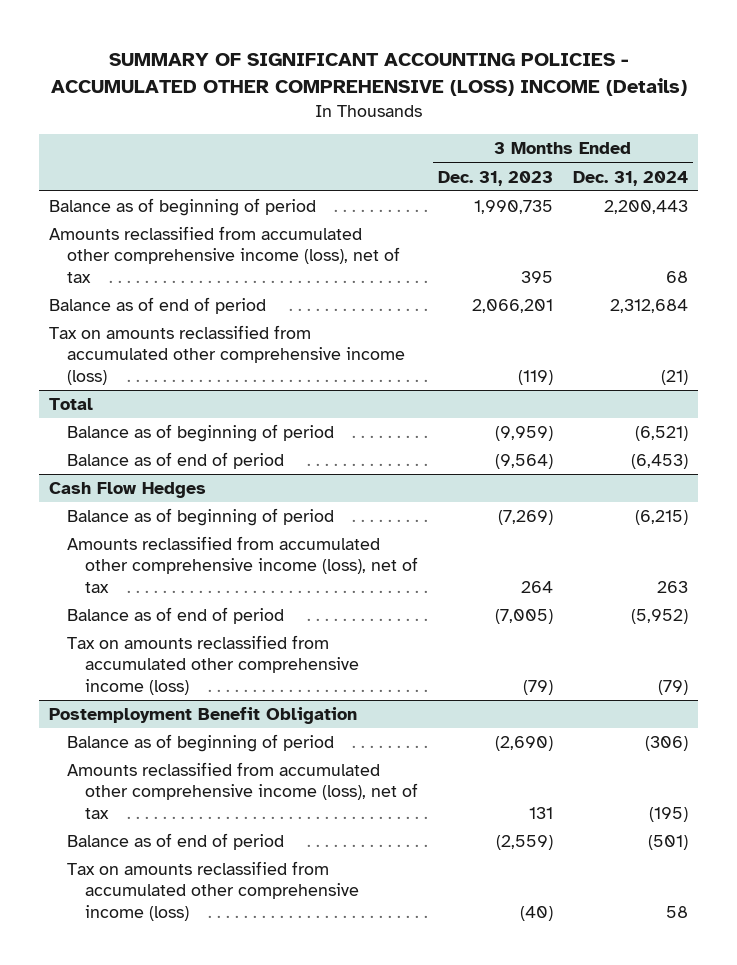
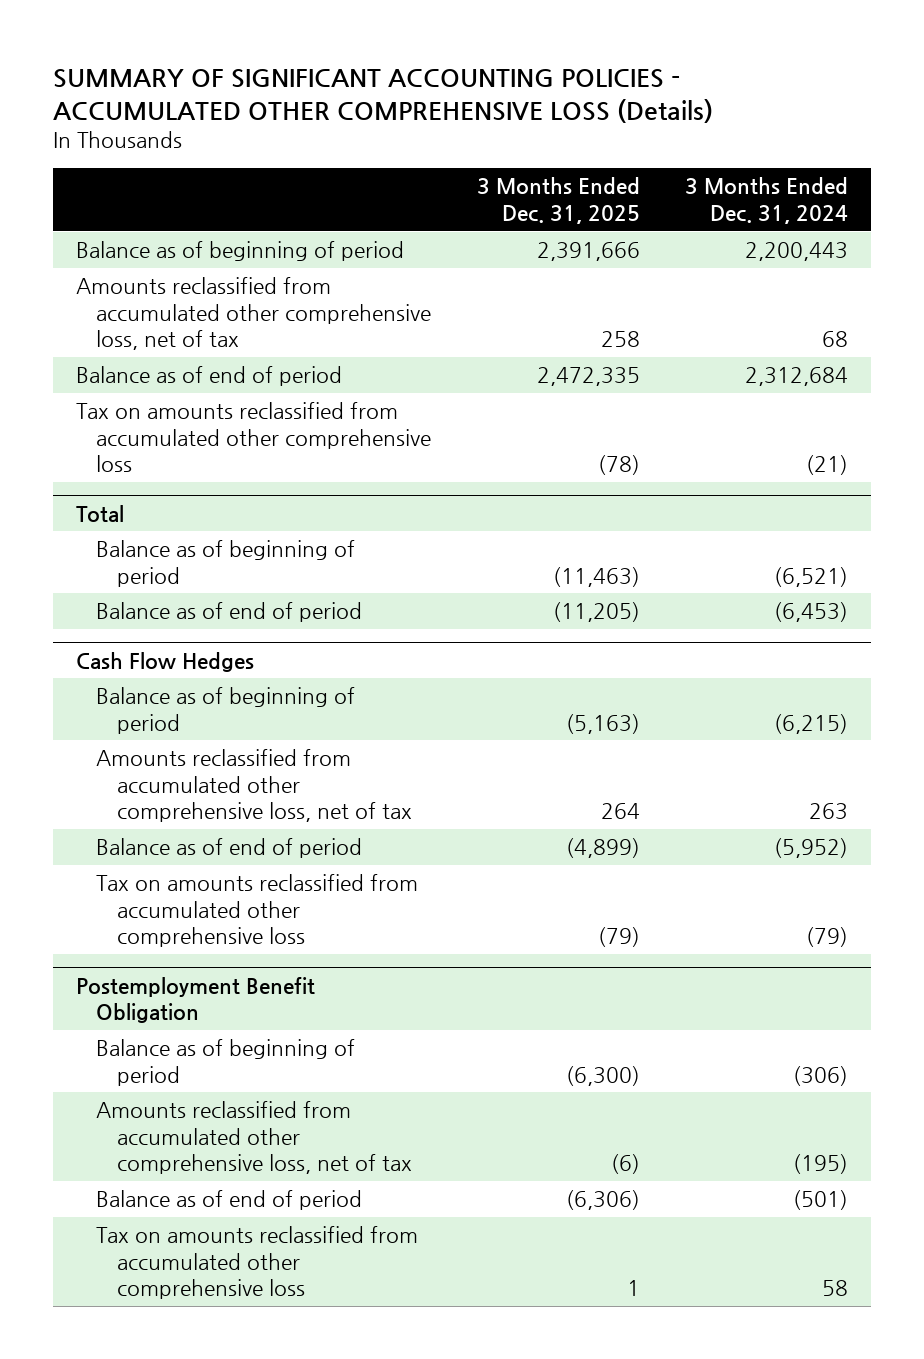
[50,53,687,97] SUMMARY OF SIGNIFICANT ACCOUNTING POLICIES - ACCUMULATED OTHER COMPREHENSIVE (LOSS) INCOME (Details) -> [53,68,714,123] SUMMARY OF SIGNIFICANT ACCOUNTING POLICIES - ACCUMULATED OTHER COMPREHENSIVE LOSS (Details)
[437,170,553,186] Dec. 31, 2023 -> none
none -> [476,177,640,224] 3 Months Ended Dec. 31, 2025
[49,225,401,283] Amounts reclassified from accumulated other comprehensive income (loss), net of tax -> [75,277,432,351] Amounts reclassified from accumulated other comprehensive loss, net of tax
[49,324,406,385] Tax on amounts reclassified from accumulated other comprehensive income (loss) -> [75,402,432,473] Tax on amounts reclassified from accumulated other comprehensive loss
[67,535,418,593] Amounts reclassified from accumulated other comprehensive income (loss), net of tax -> [96,749,413,823] Amounts reclassified from accumulated other comprehensive loss, net of tax
[67,634,359,695] Tax on amounts reclassified from accumulated other comprehensive income (loss) -> [96,874,419,948] Tax on amounts reclassified from accumulated other comprehensive loss
[67,761,418,819] Amounts reclassified from accumulated other comprehensive income (loss), net of tax -> [96,1101,413,1175] Amounts reclassified from accumulated other comprehensive loss, net of tax
[67,860,359,921] Tax on amounts reclassified from accumulated other comprehensive income (loss) -> [96,1226,419,1300] Tax on amounts reclassified from accumulated other comprehensive loss

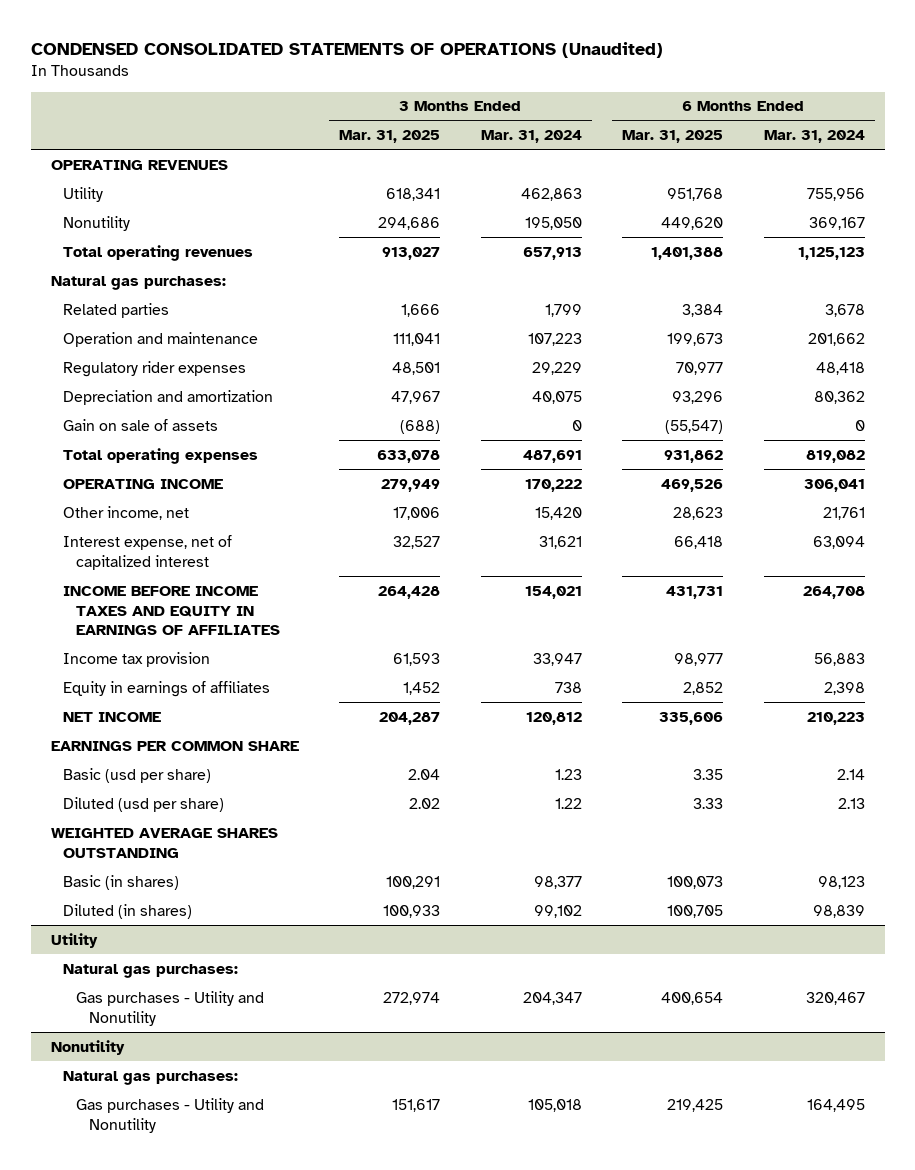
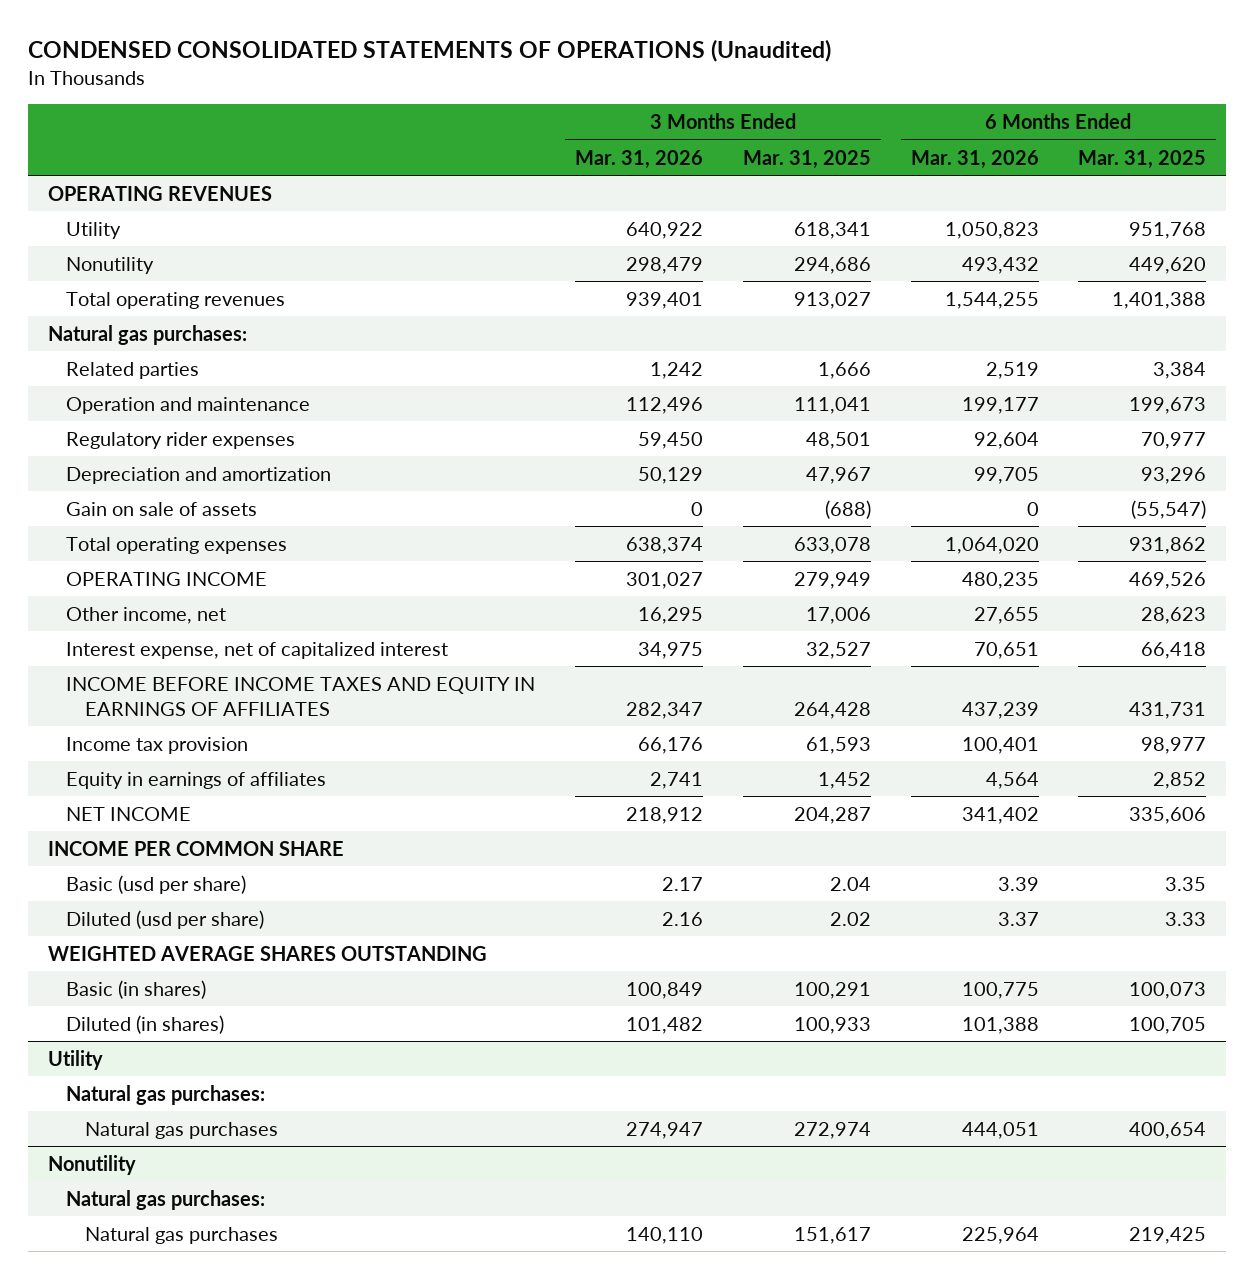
[480,130,582,144] Mar. 31, 2024 -> none
[763,130,865,144] Mar. 31, 2024 -> none
none -> [575,149,704,169] Mar. 31, 2026
none -> [910,149,1039,169] Mar. 31, 2026
[50,740,299,751] EARNINGS PER COMMON SHARE -> [47,840,344,856] INCOME PER COMMON SHARE
[76,990,265,1026] Gas purchases - Utility and Nonutility -> [84,1121,278,1139] Natural gas purchases
[76,1097,265,1133] Gas purchases - Utility and Nonutility -> [84,1226,278,1244] Natural gas purchases

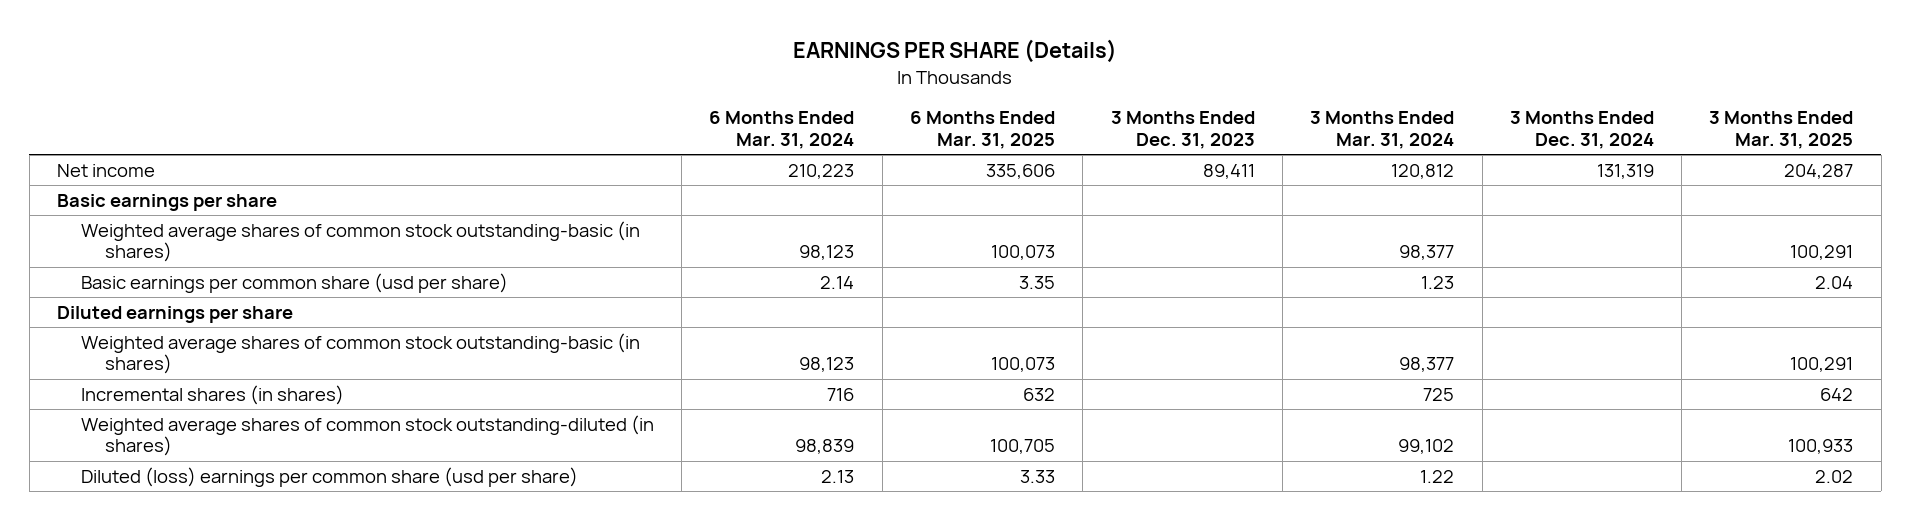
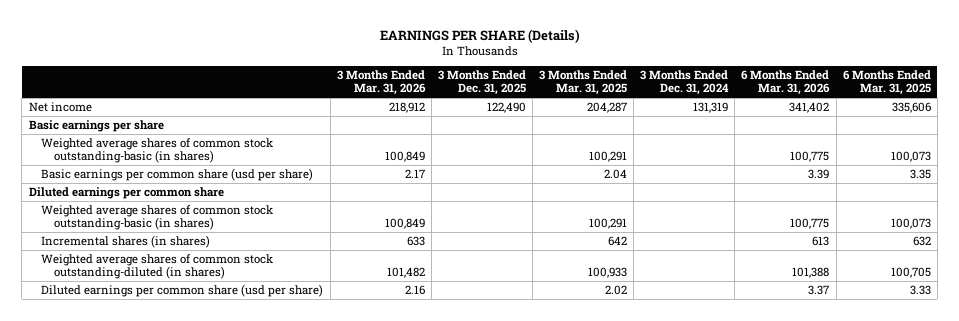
[709,111,855,149] 6 Months Ended Mar. 31, 2024 -> none
[1110,111,1255,149] 3 Months Ended Dec. 31, 2023 -> none
[1310,111,1455,149] 3 Months Ended Mar. 31, 2024 -> none
none -> [336,70,426,96] 3 Months Ended Mar. 31, 2026
none -> [437,70,526,96] 3 Months Ended Dec. 31, 2025
none -> [741,70,831,96] 6 Months Ended Mar. 31, 2026
[57,305,294,323] Diluted earnings per share -> [28,186,224,199] Diluted earnings per common share
[80,466,578,487] Diluted (loss) earnings per common share (usd per share) -> [41,283,324,297] Diluted earnings per common share (usd per share)

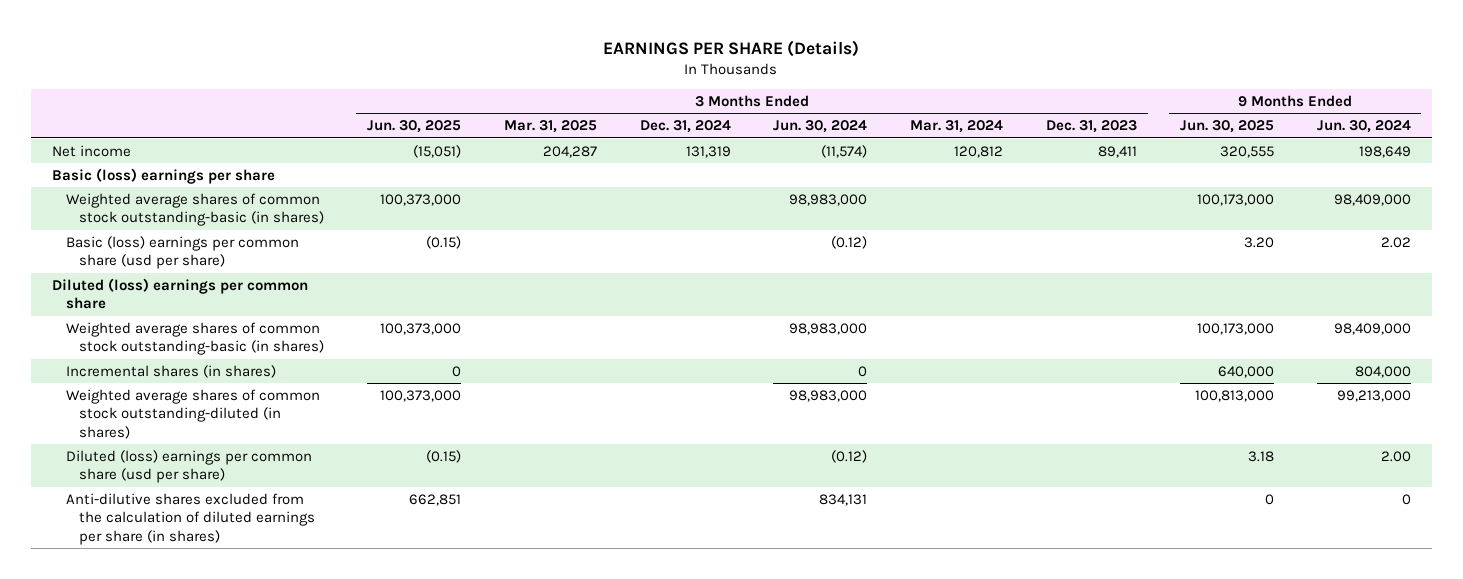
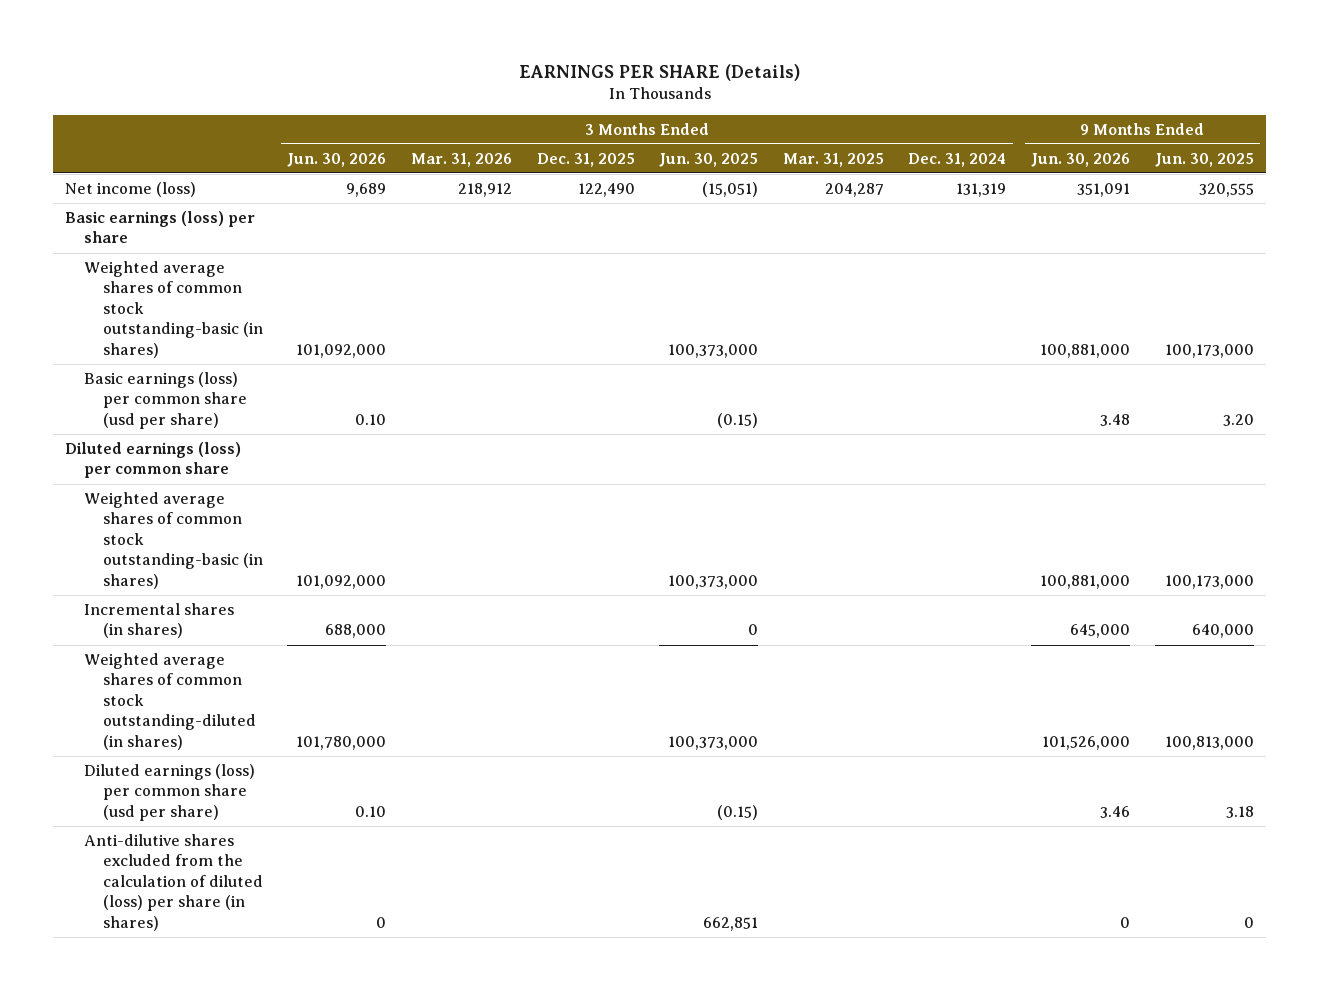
[773,120,868,134] Jun. 30, 2024 -> none
[910,120,1004,134] Mar. 31, 2024 -> none
[1046,120,1138,134] Dec. 31, 2023 -> none
[1316,120,1411,134] Jun. 30, 2024 -> none
none -> [287,152,387,167] Jun. 30, 2026
none -> [411,152,513,167] Mar. 31, 2026
none -> [536,152,635,167] Dec. 31, 2025
none -> [1031,152,1131,167] Jun. 30, 2026
[52,144,132,157] Net income -> [65,182,197,198] Net income (loss)
[52,167,276,184] Basic (loss) earnings per share -> [65,211,256,244] Basic earnings (loss) per share
[65,235,299,270] Basic (loss) earnings per common share (usd per share) -> [84,372,247,429] Basic earnings (loss) per common share (usd per share)
[52,277,309,310] Diluted (loss) earnings per common share -> [65,442,242,479] Diluted earnings (loss) per common share
[65,449,312,484] Diluted (loss) earnings per common share (usd per share) -> [84,764,256,821] Diluted earnings (loss) per common share (usd per share)
[65,492,316,546] Anti-dilutive shares excluded from the calculation of diluted earnings per share (in shares) -> [84,834,263,931] Anti-dilutive shares excluded from the calculation of diluted (loss) per share (in shares)

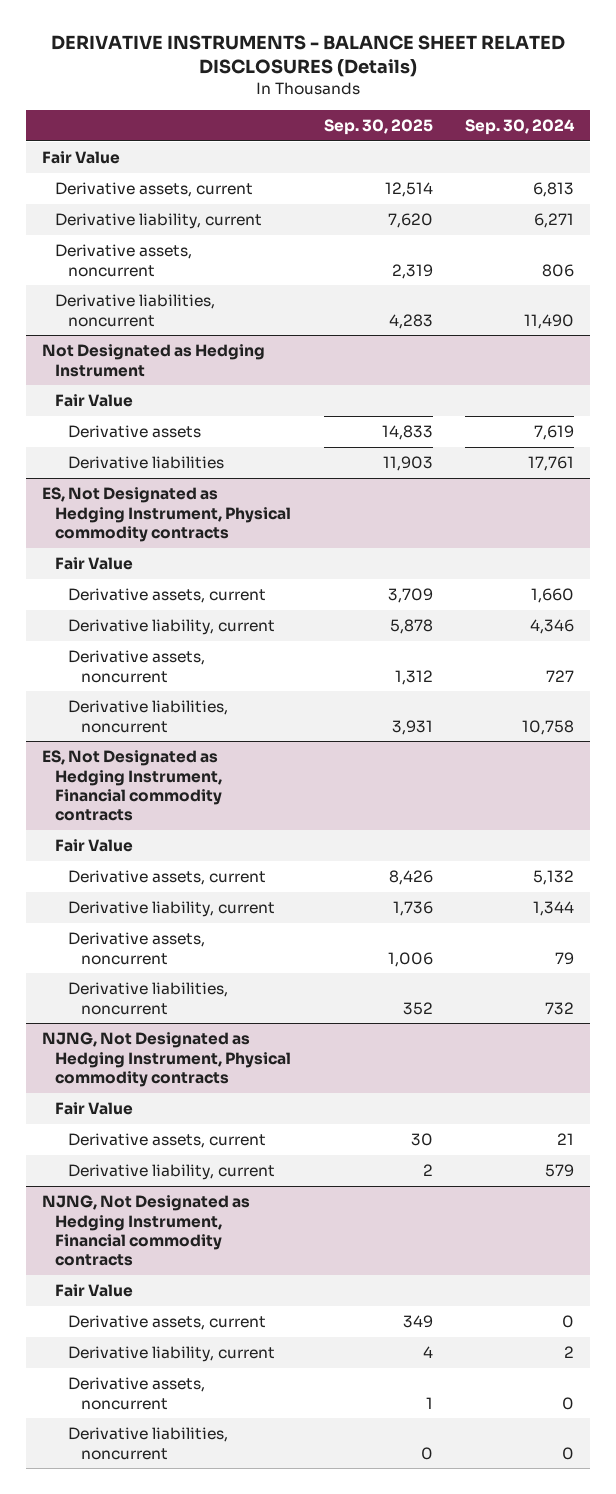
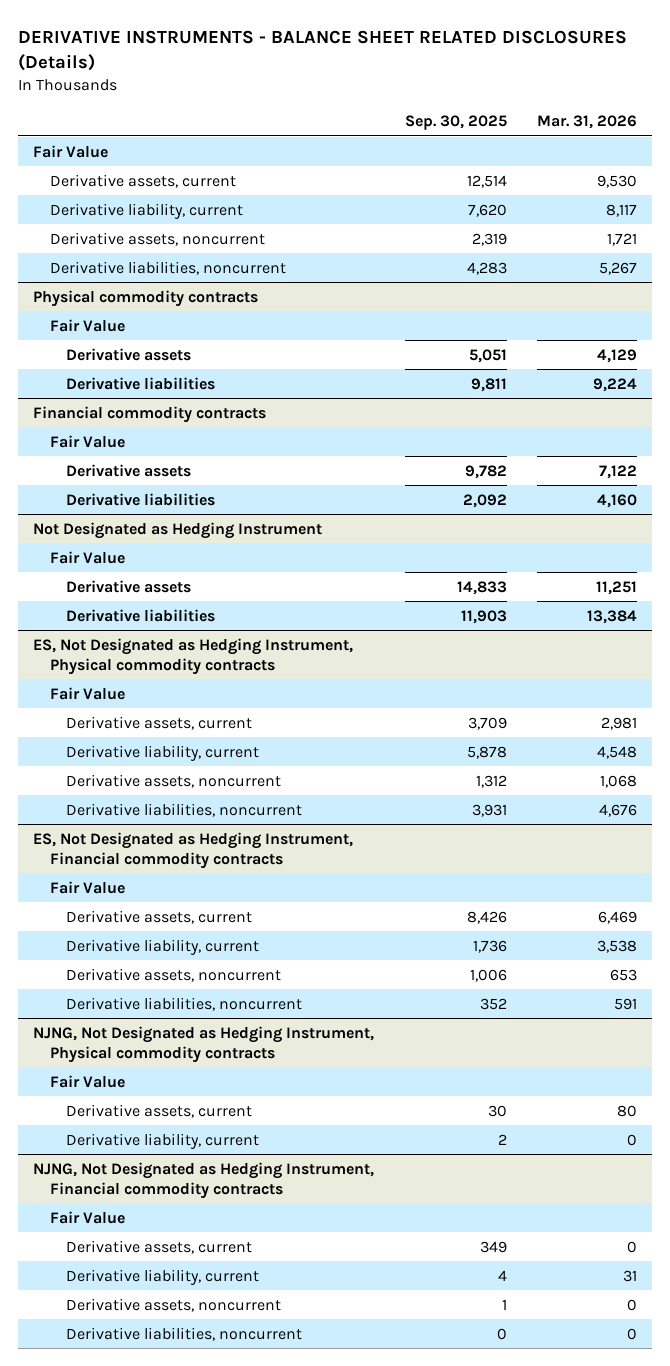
[465,118,576,135] Sep. 30, 2024 -> none
none -> [536,114,637,129] Mar. 31, 2026
none -> [33,289,259,307] Physical commodity contracts
none -> [49,318,125,332] Fair Value
none -> [65,347,191,361] Derivative assets
none -> [65,376,215,390] Derivative liabilities
none -> [33,405,267,423] Financial commodity contracts
none -> [49,434,125,448] Fair Value
none -> [65,463,191,477] Derivative assets
none -> [65,492,215,506] Derivative liabilities

